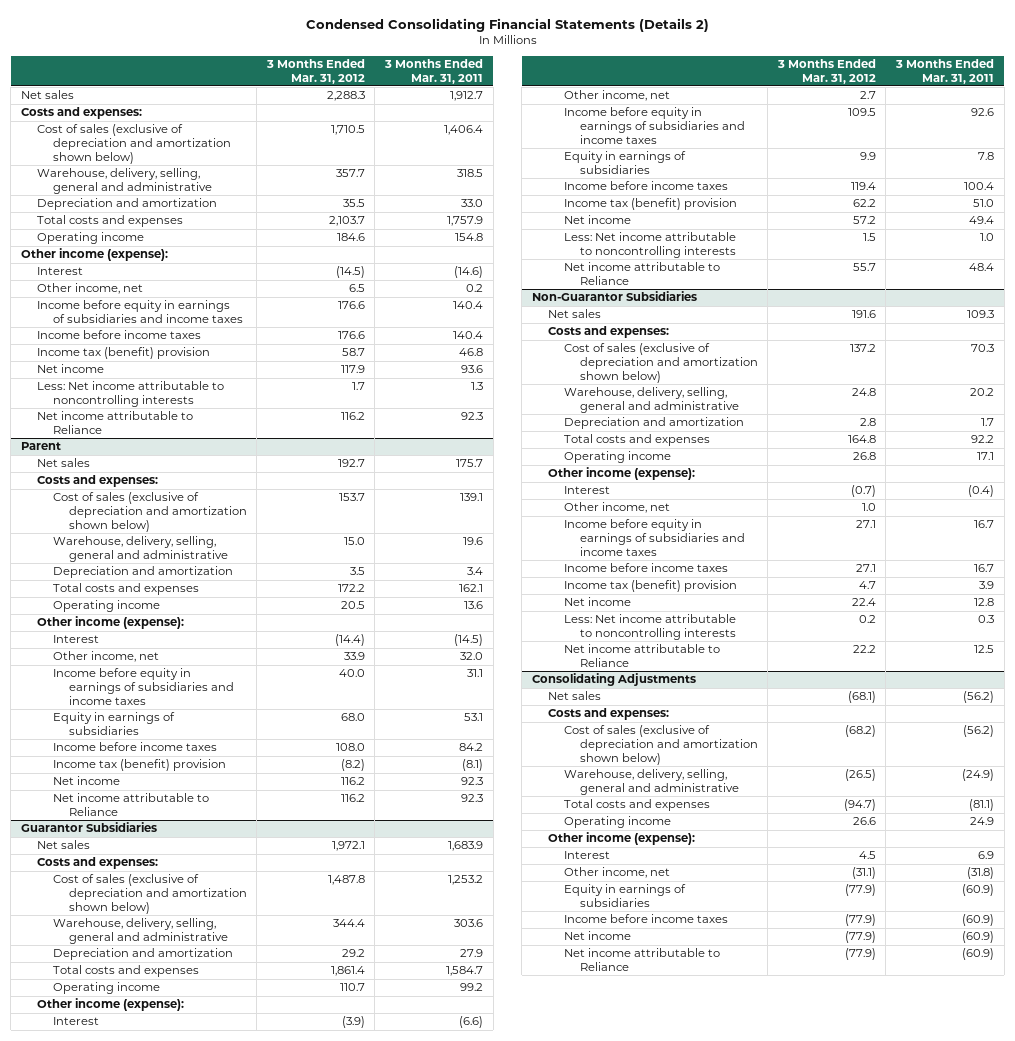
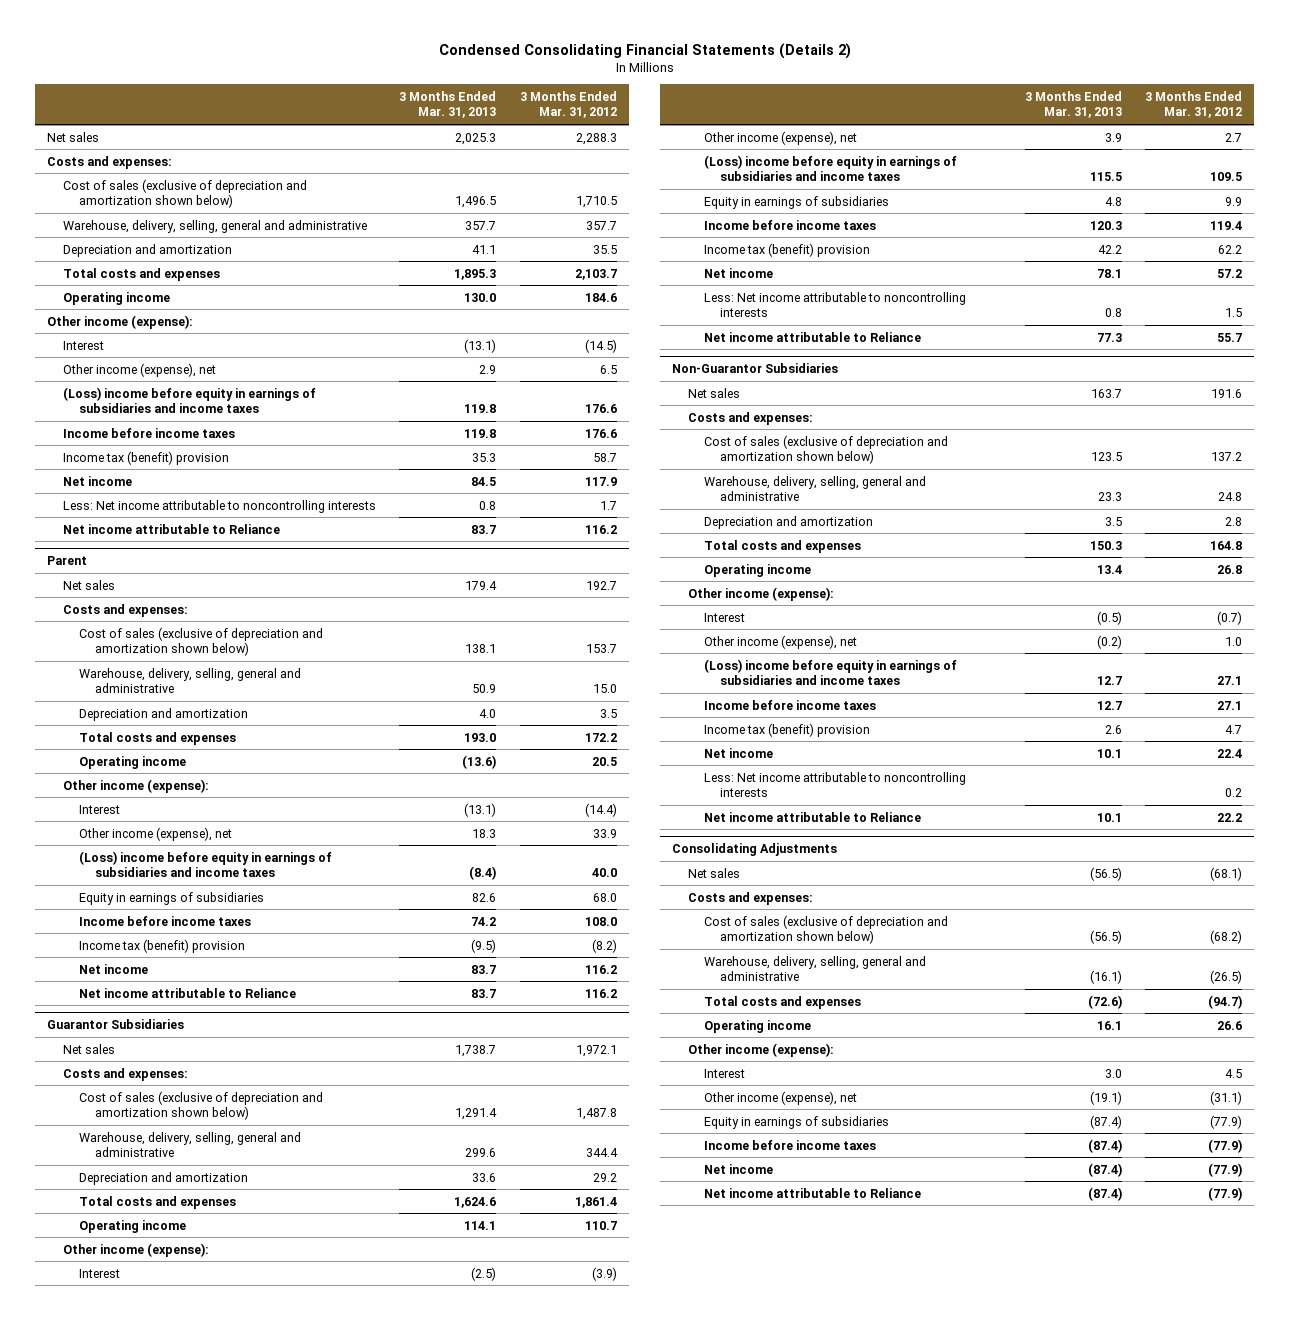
[384,58,484,84] 3 Months Ended Mar. 31, 2011 -> none
none -> [399,91,497,119] 3 Months Ended Mar. 31, 2013
[36,283,143,295] Other income, net -> [62,362,216,377] Other income (expense), net
[36,300,243,323] Income before equity in earnings of subsidiaries and income taxes -> [62,386,316,414] (Loss) income before equity in earnings of subsidiaries and income taxes
[52,651,159,663] Other income, net -> [78,826,232,841] Other income (expense), net
[52,668,234,705] Income before equity in earnings of subsidiaries and income taxes -> [78,850,332,878] (Loss) income before equity in earnings of subsidiaries and income taxes
[563,90,670,102] Other income, net -> [704,130,858,145] Other income (expense), net
[563,107,745,144] Income before equity in earnings of subsidiaries and income taxes -> [704,154,958,182] (Loss) income before equity in earnings of subsidiaries and income taxes
[563,502,670,514] Other income, net -> [704,634,858,649] Other income (expense), net
[563,519,745,556] Income before equity in earnings of subsidiaries and income taxes -> [704,658,958,686] (Loss) income before equity in earnings of subsidiaries and income taxes
[563,867,670,879] Other income, net -> [704,1090,858,1105] Other income (expense), net

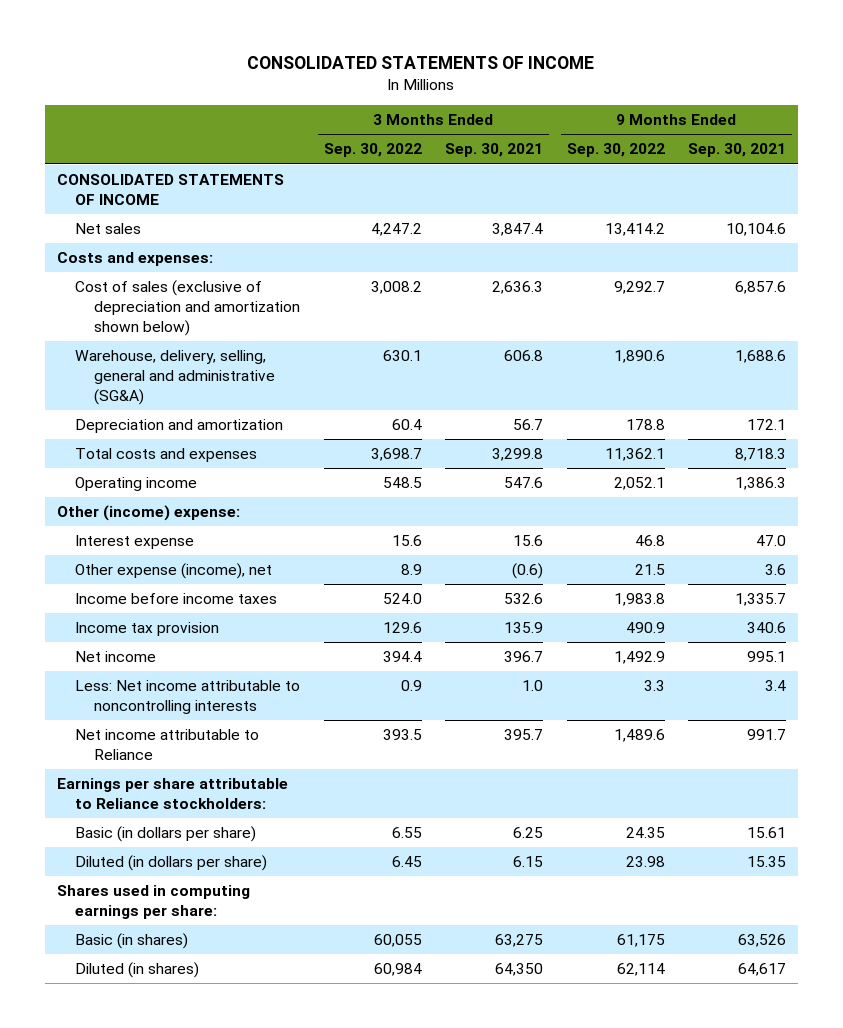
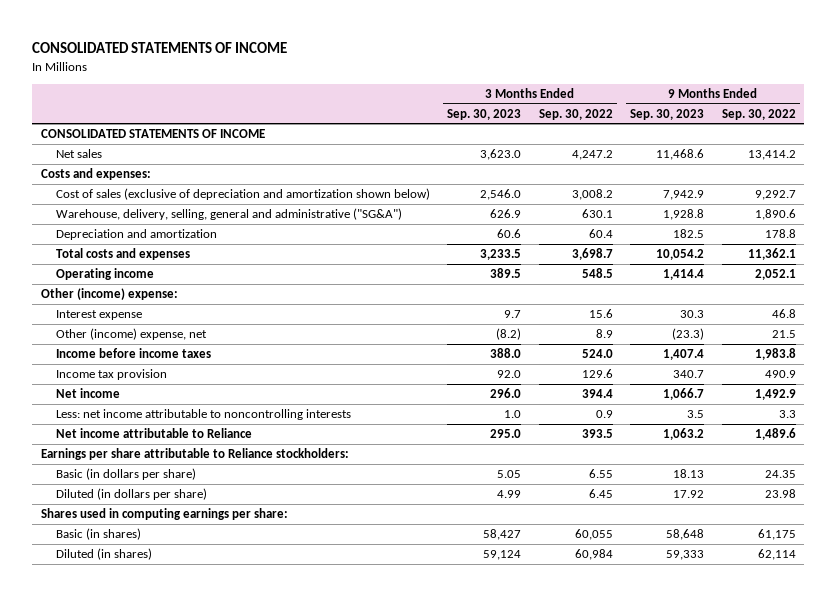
[445,143,544,158] Sep. 30, 2021 -> none
[688,143,787,158] Sep. 30, 2021 -> none
none -> [447,108,522,120] Sep. 30, 2023
none -> [630,108,705,120] Sep. 30, 2023
[75,350,275,405] Warehouse, delivery, selling, general and administrative (SG&A) -> [55,208,402,221] Warehouse, delivery, selling, general and administrative ("SG&A")
[75,563,273,580] Other expense (income), net -> [55,328,207,341] Other (income) expense, net
[75,680,301,714] Less: Net income attributable to noncontrolling interests -> [55,409,351,421] Less: net income attributable to noncontrolling interests

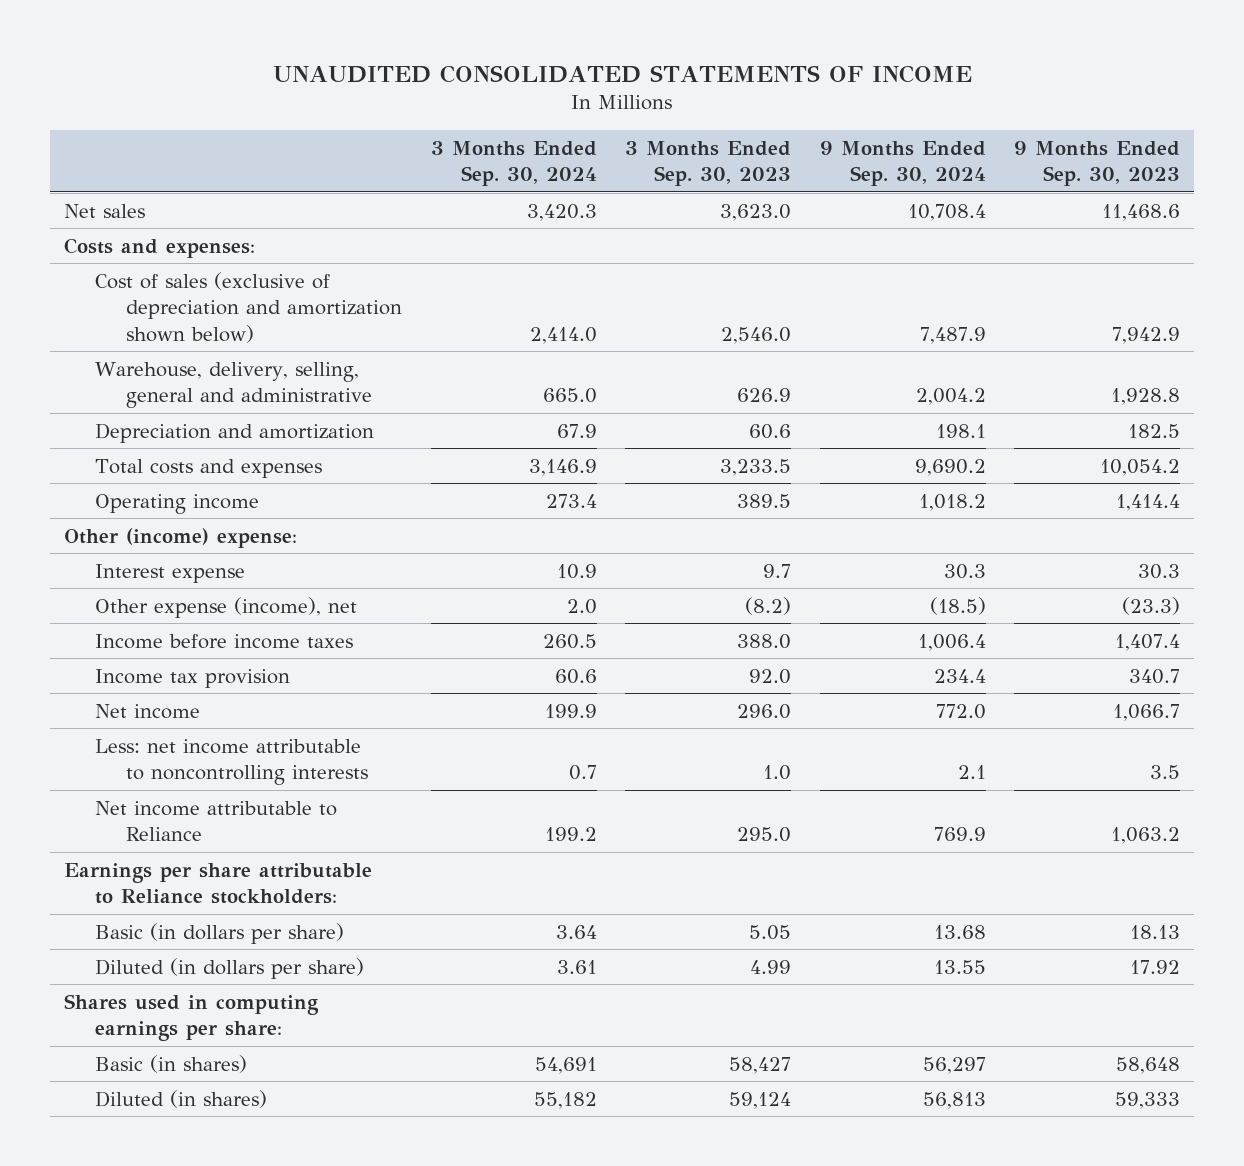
[32,41,288,53] CONSOLIDATED STATEMENTS OF INCOME -> [273,64,973,83] UNAUDITED CONSOLIDATED STATEMENTS OF INCOME
[538,108,613,120] Sep. 30, 2022 -> none
[721,108,796,120] Sep. 30, 2022 -> none
none -> [430,140,597,187] 3 Months Ended Sep. 30, 2024
none -> [819,140,986,187] 9 Months Ended Sep. 30, 2024
[41,129,266,139] CONSOLIDATED STATEMENTS OF INCOME -> none
[55,208,402,221] Warehouse, delivery, selling, general and administrative ("SG&A") -> [95,361,373,409] Warehouse, delivery, selling, general and administrative
[55,328,207,341] Other (income) expense, net -> [95,596,358,618] Other expense (income), net

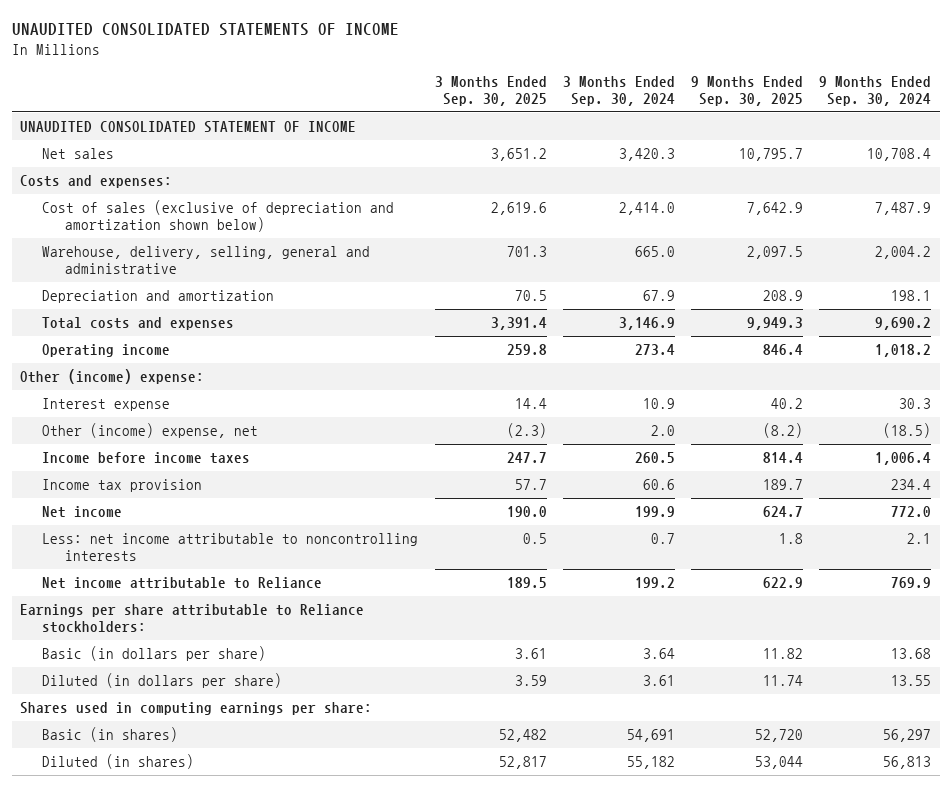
[625,140,792,187] 3 Months Ended Sep. 30, 2023 -> none
[1014,140,1181,187] 9 Months Ended Sep. 30, 2023 -> none
none -> [434,76,547,106] 3 Months Ended Sep. 30, 2025
none -> [691,76,804,106] 9 Months Ended Sep. 30, 2025
none -> [19,121,356,134] UNAUDITED CONSOLIDATED STATEMENT OF INCOME
[95,596,358,618] Other expense (income), net -> [42,423,259,439] Other (income) expense, net

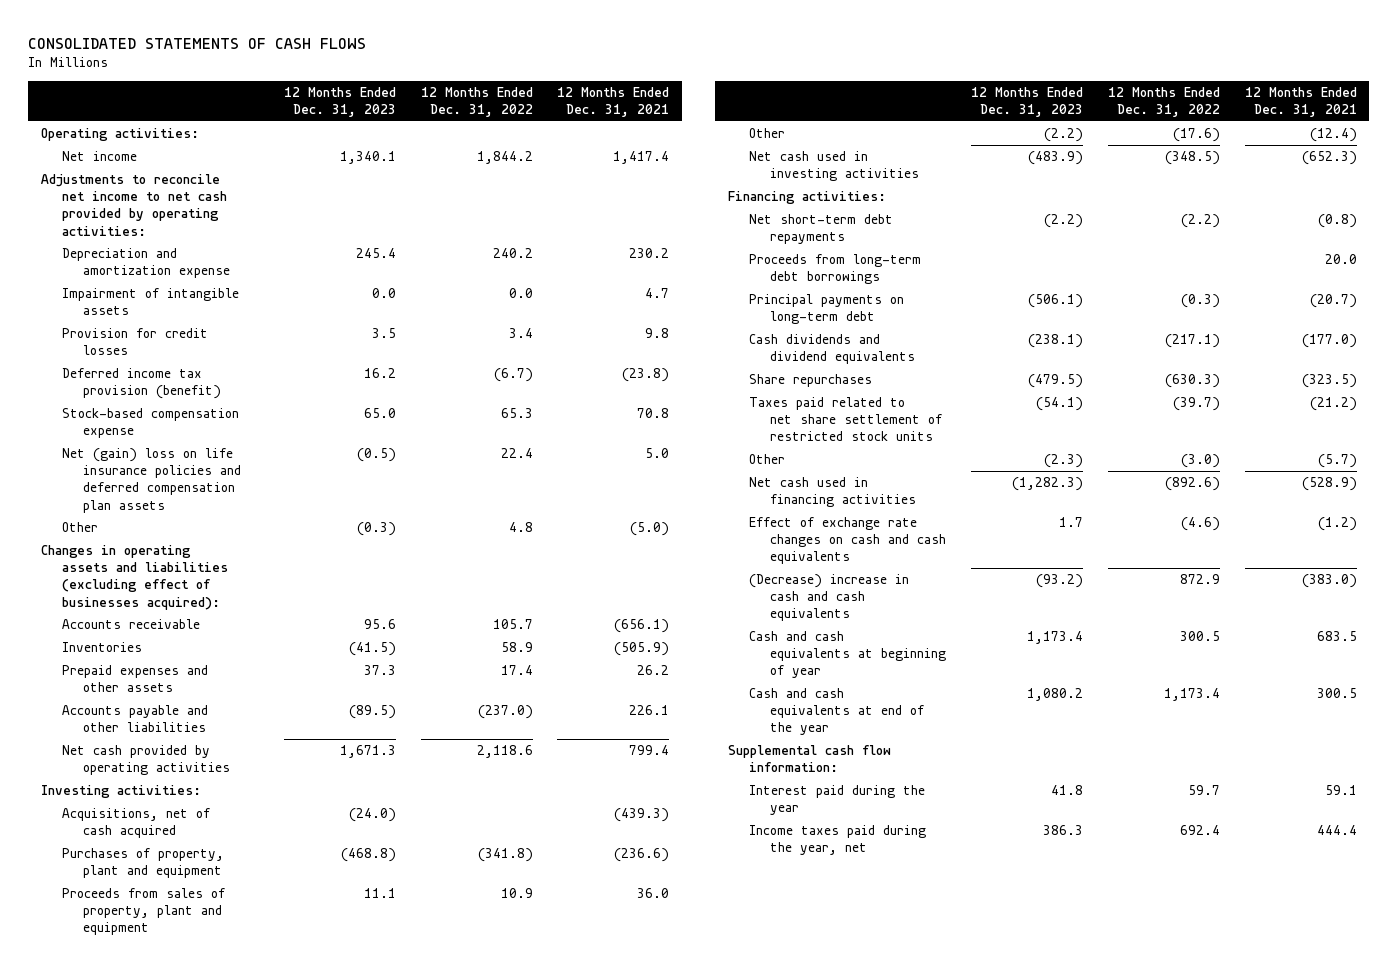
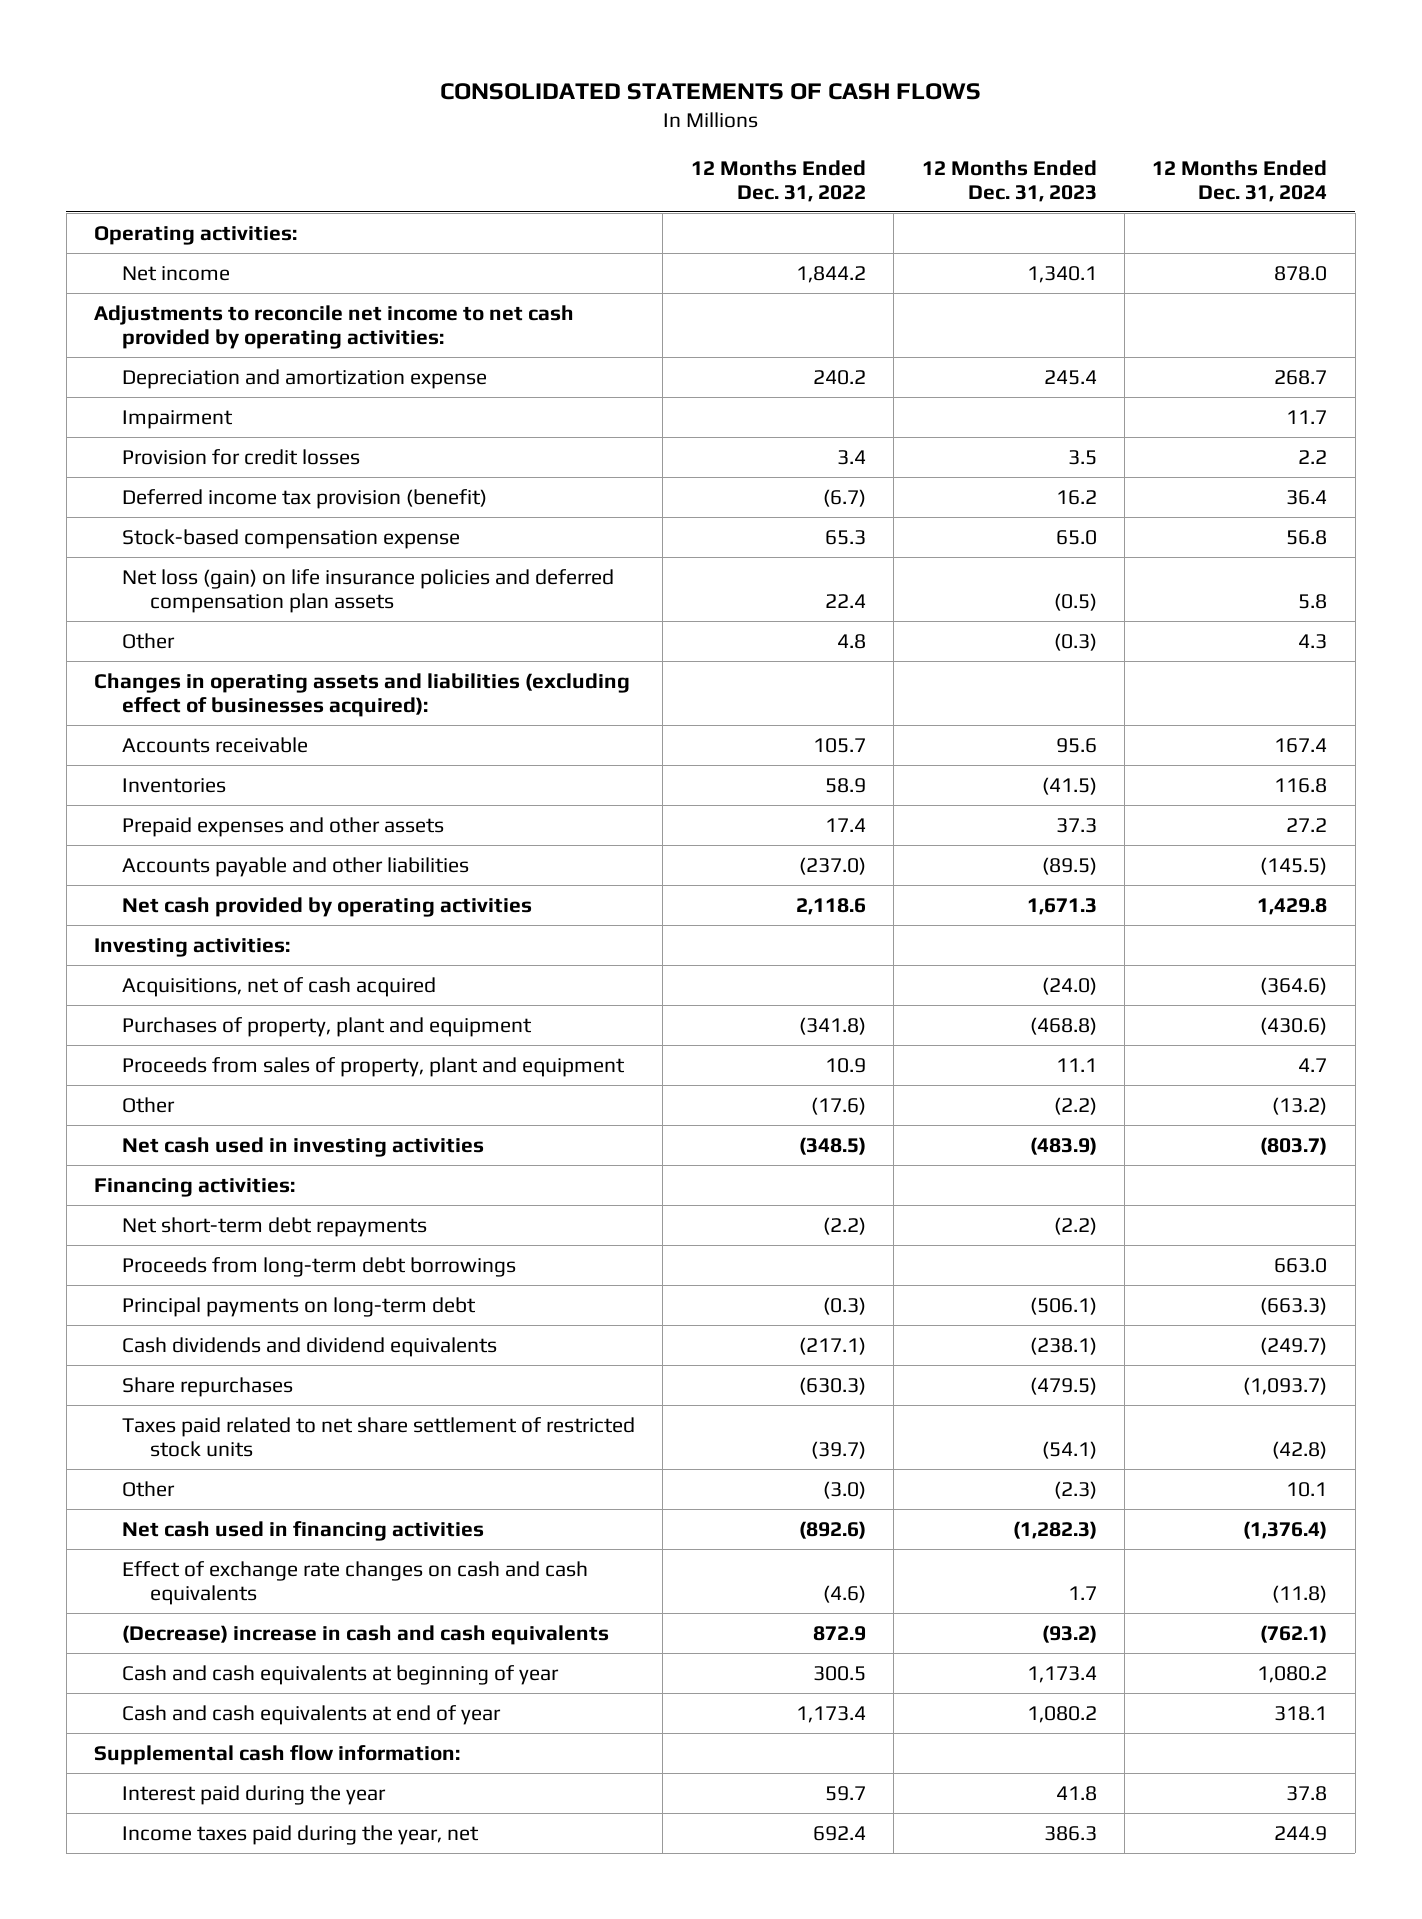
[557,86,670,118] 12 Months Ended Dec. 31, 2021 -> none
none -> [1152,159,1328,202] 12 Months Ended Dec. 31, 2024
[61,288,239,316] Impairment of intangible assets -> none
none -> [122,409,234,429] Impairment
[61,448,242,513] Net (gain) loss on life insurance policies and deferred compensation plan assets -> [122,568,615,613] Net loss (gain) on life insurance policies and deferred compensation plan assets
[749,688,925,736] Cash and cash equivalents at end of the year -> [122,1704,502,1725] Cash and cash equivalents at end of year

